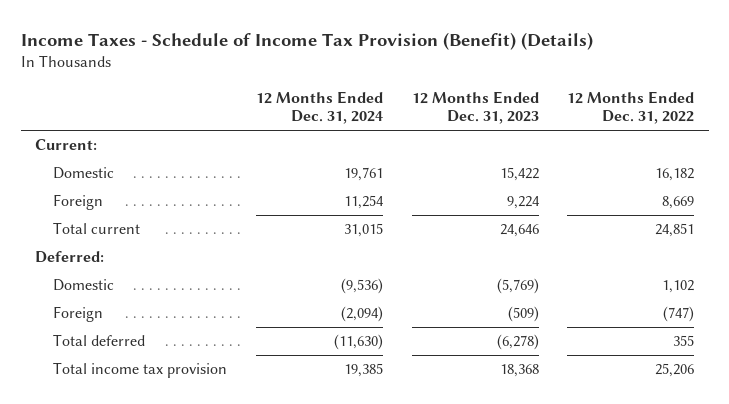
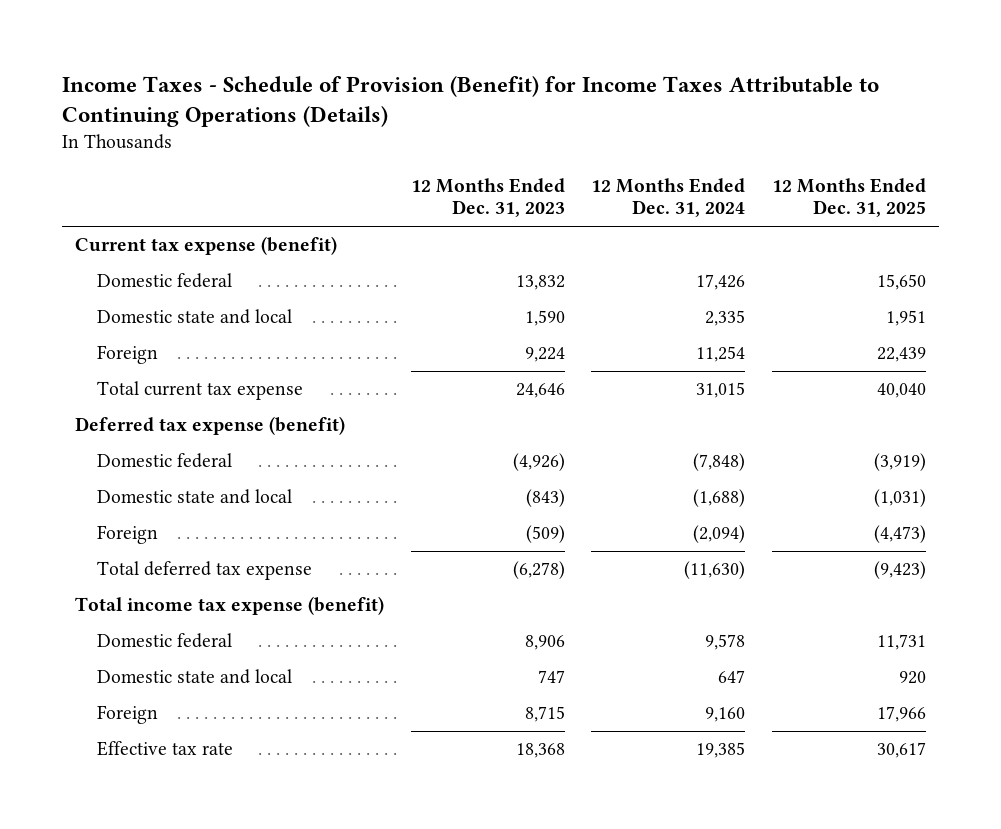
[20,31,593,50] Income Taxes - Schedule of Income Tax Provision (Benefit) (Details) -> [61,75,879,127] Income Taxes - Schedule of Provision (Benefit) for Income Taxes Attributable to Continuing Operations (Details)
[567,90,695,125] 12 Months Ended Dec. 31, 2022 -> none
none -> [771,177,926,218] 12 Months Ended Dec. 31, 2025
[35,139,98,151] Current: -> [74,236,337,256] Current tax expense (benefit)
[52,167,114,180] Domestic -> [97,273,233,289] Domestic federal
[343,167,383,182] 19,761 -> [696,274,746,291] 17,426
[499,167,539,182] 15,422 -> [515,275,565,291] 13,832
none -> [97,309,293,325] Domestic state and local
[52,222,140,235] Total current -> [97,381,304,401] Total current tax expense
[35,251,105,264] Deferred: -> [74,416,345,436] Deferred tax expense (benefit)
[52,279,114,292] Domestic -> [97,453,233,469] Domestic federal
[340,278,383,295] (9,536) -> [693,453,746,472] (7,848)
[496,278,539,295] (5,769) -> [512,453,565,472] (4,926)
none -> [97,489,293,505] Domestic state and local
[52,334,145,347] Total deferred -> [97,561,313,581] Total deferred tax expense
none -> [74,596,384,616] Total income tax expense (benefit)
none -> [97,633,233,649] Domestic federal
none -> [97,669,293,685] Domestic state and local
none -> [97,705,159,725] Foreign
[52,362,227,379] Total income tax provision -> [97,741,234,757] Effective tax rate

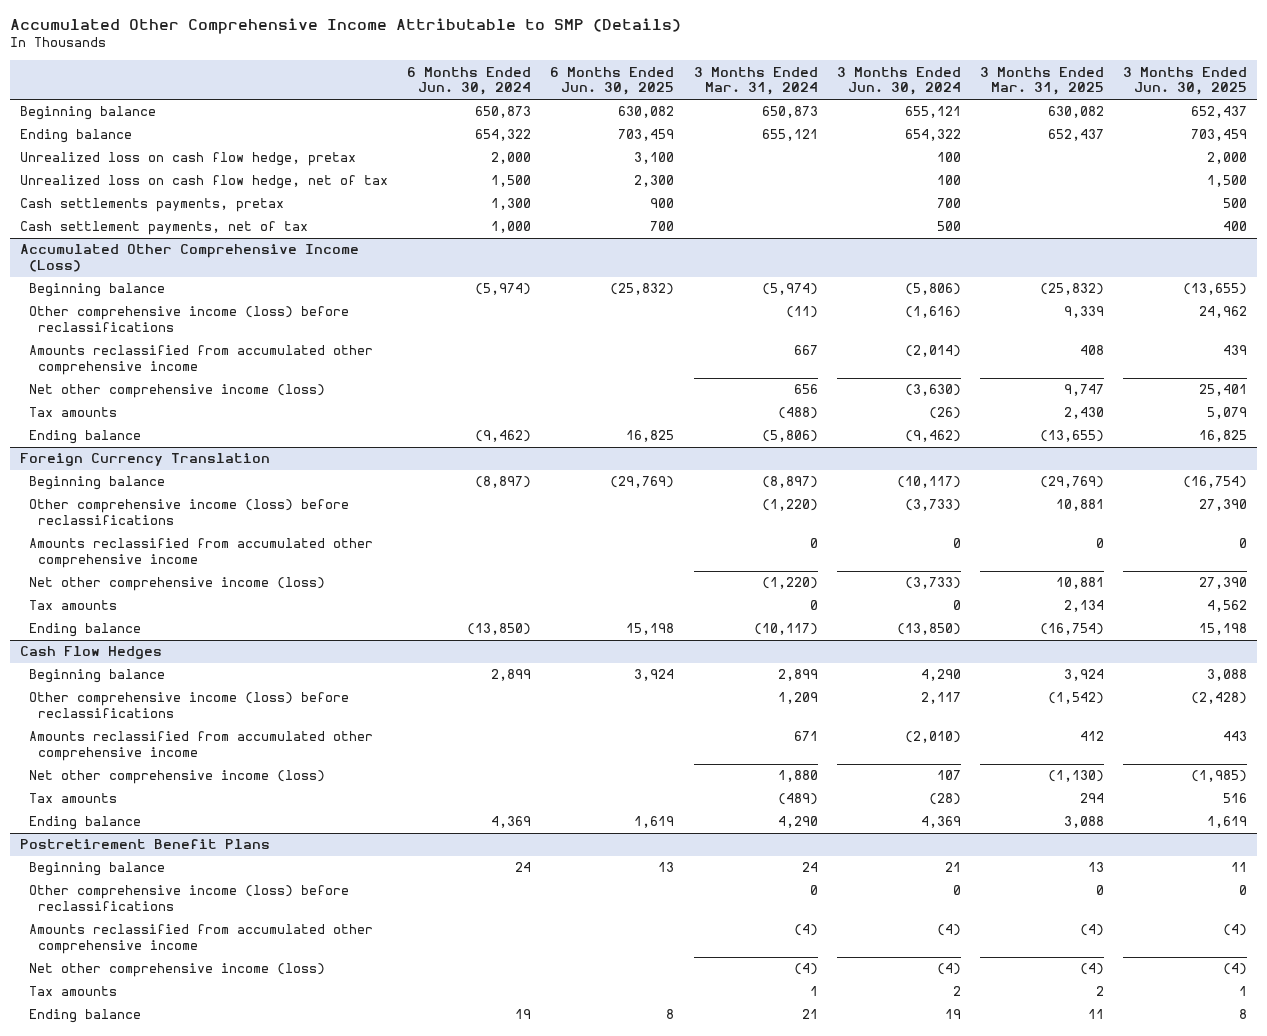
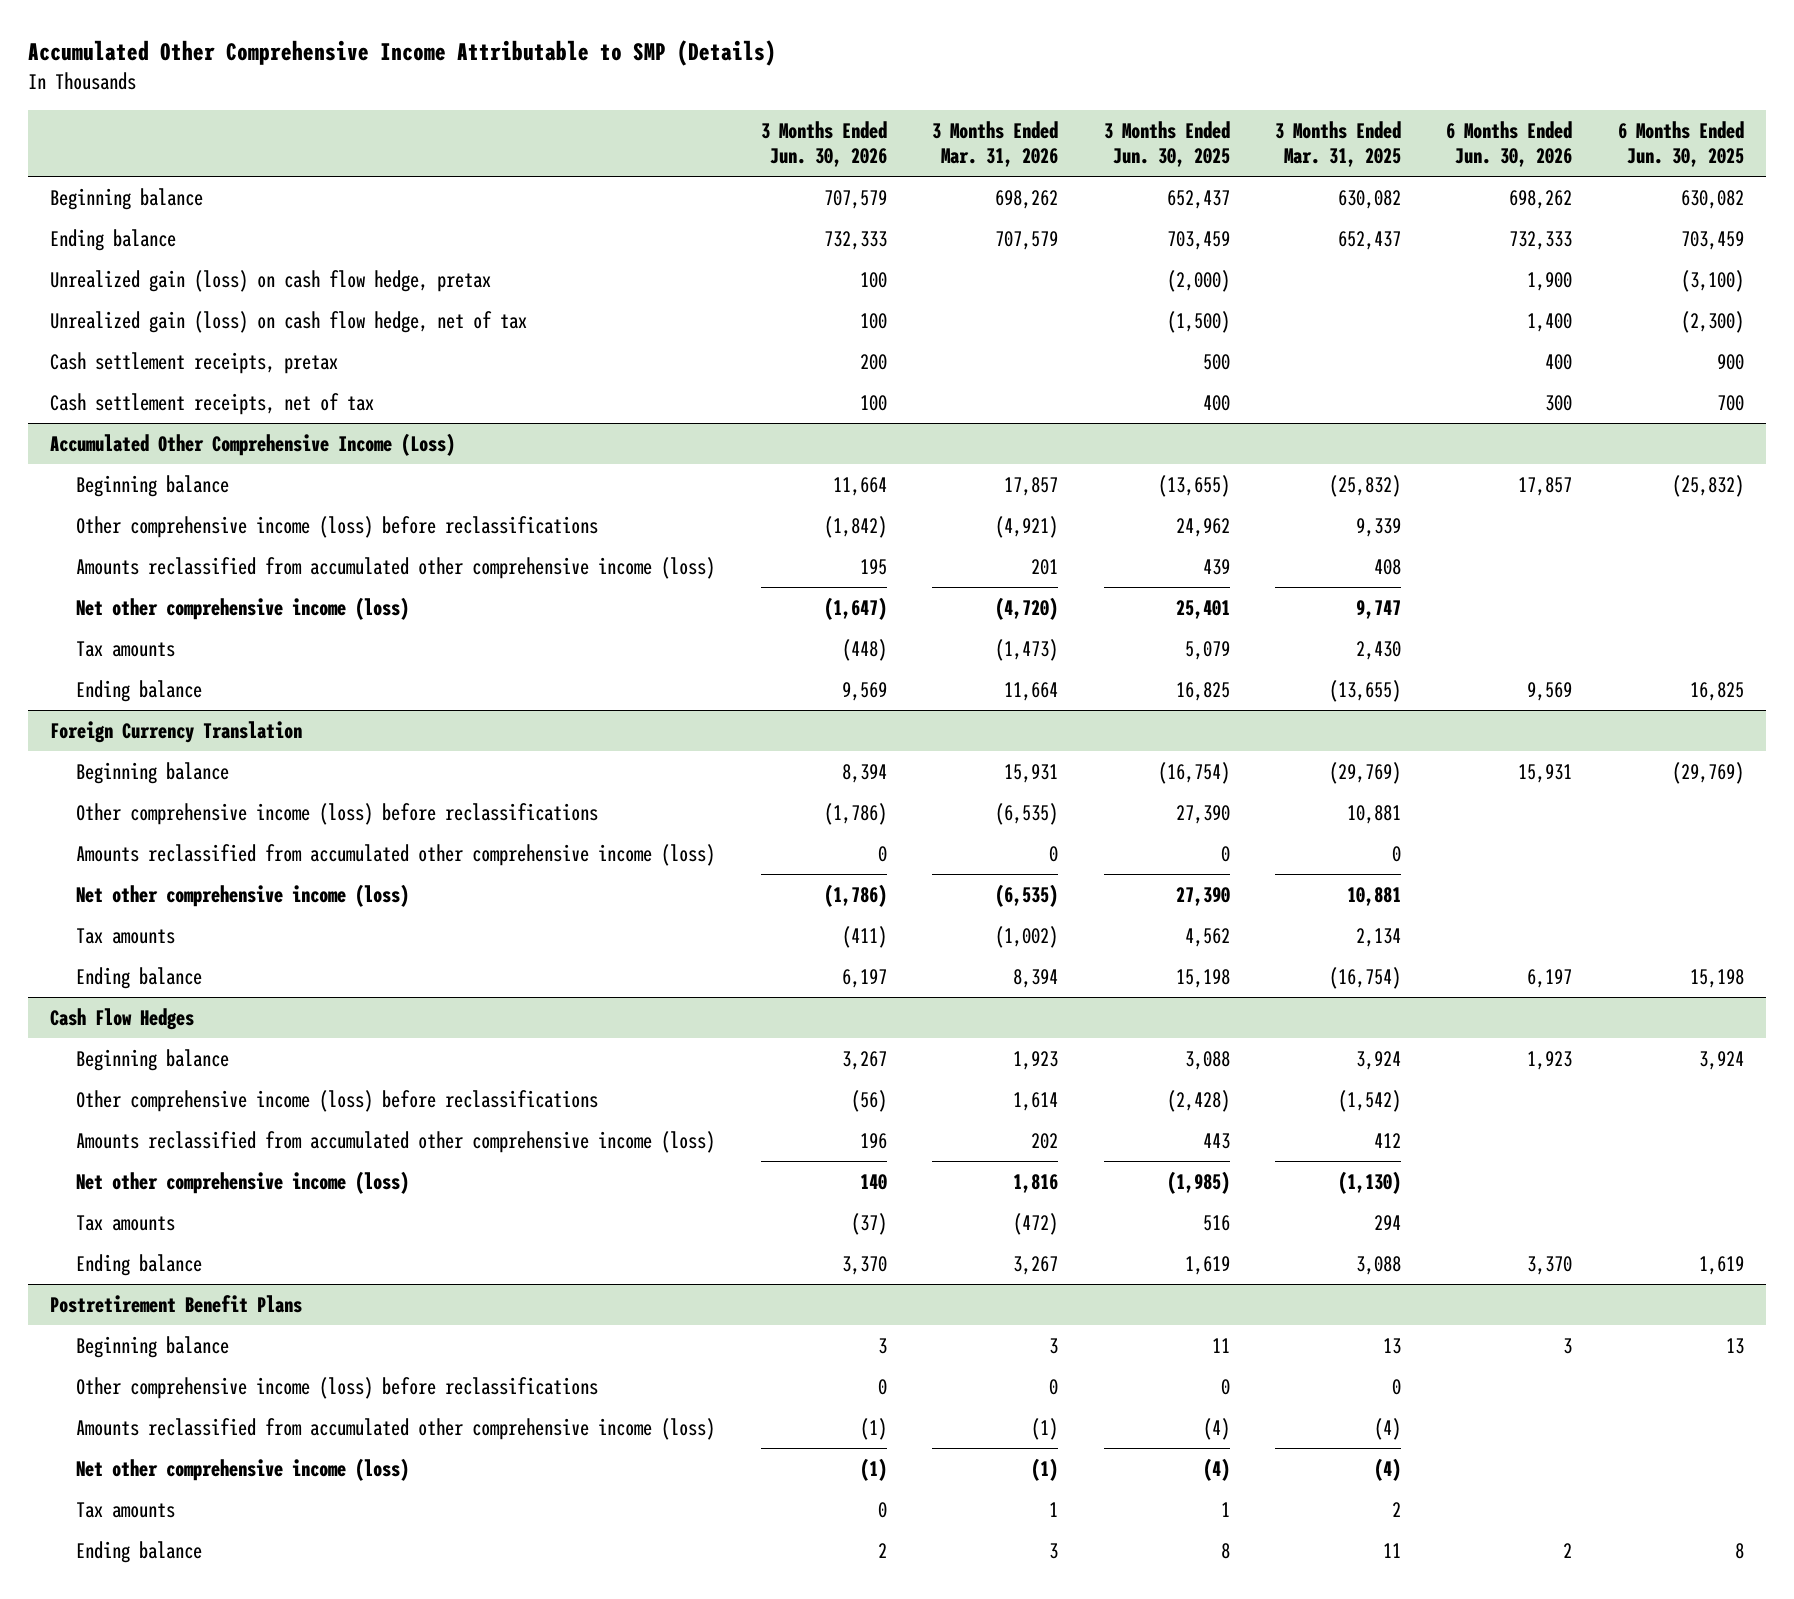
[407,66,532,96] 6 Months Ended Jun. 30, 2024 -> none
[693,66,818,96] 3 Months Ended Mar. 31, 2024 -> none
[836,66,961,96] 3 Months Ended Jun. 30, 2024 -> none
none -> [760,120,887,167] 3 Months Ended Jun. 30, 2026
none -> [932,120,1059,167] 3 Months Ended Mar. 31, 2026
none -> [1446,120,1573,167] 6 Months Ended Jun. 30, 2026
[19,152,356,167] Unrealized loss on cash flow hedge, pretax -> [50,270,492,293] Unrealized gain (loss) on cash flow hedge, pretax
[634,152,675,165] 3,100 -> [1680,270,1744,293] (3,100)
[1207,152,1248,165] 2,000 -> [1166,270,1230,293] (2,000)
[19,175,388,190] Unrealized loss on cash flow hedge, net of tax -> [50,311,528,334] Unrealized gain (loss) on cash flow hedge, net of tax
[634,175,675,188] 2,300 -> [1680,311,1744,334] (2,300)
[1207,175,1248,188] 1,500 -> [1166,311,1230,334] (1,500)
[19,198,284,213] Cash settlements payments, pretax -> [50,352,339,375] Cash settlement receipts, pretax
[19,221,308,236] Cash settlement payments, net of tax -> [50,393,375,416] Cash settlement receipts, net of tax
[29,345,374,376] Amounts reclassified from accumulated other comprehensive income -> [76,557,716,580] Amounts reclassified from accumulated other comprehensive income (loss)
[29,538,374,569] Amounts reclassified from accumulated other comprehensive income -> [76,844,716,867] Amounts reclassified from accumulated other comprehensive income (loss)
[29,731,374,762] Amounts reclassified from accumulated other comprehensive income -> [76,1131,716,1154] Amounts reclassified from accumulated other comprehensive income (loss)
[29,924,374,955] Amounts reclassified from accumulated other comprehensive income -> [76,1418,716,1441] Amounts reclassified from accumulated other comprehensive income (loss)

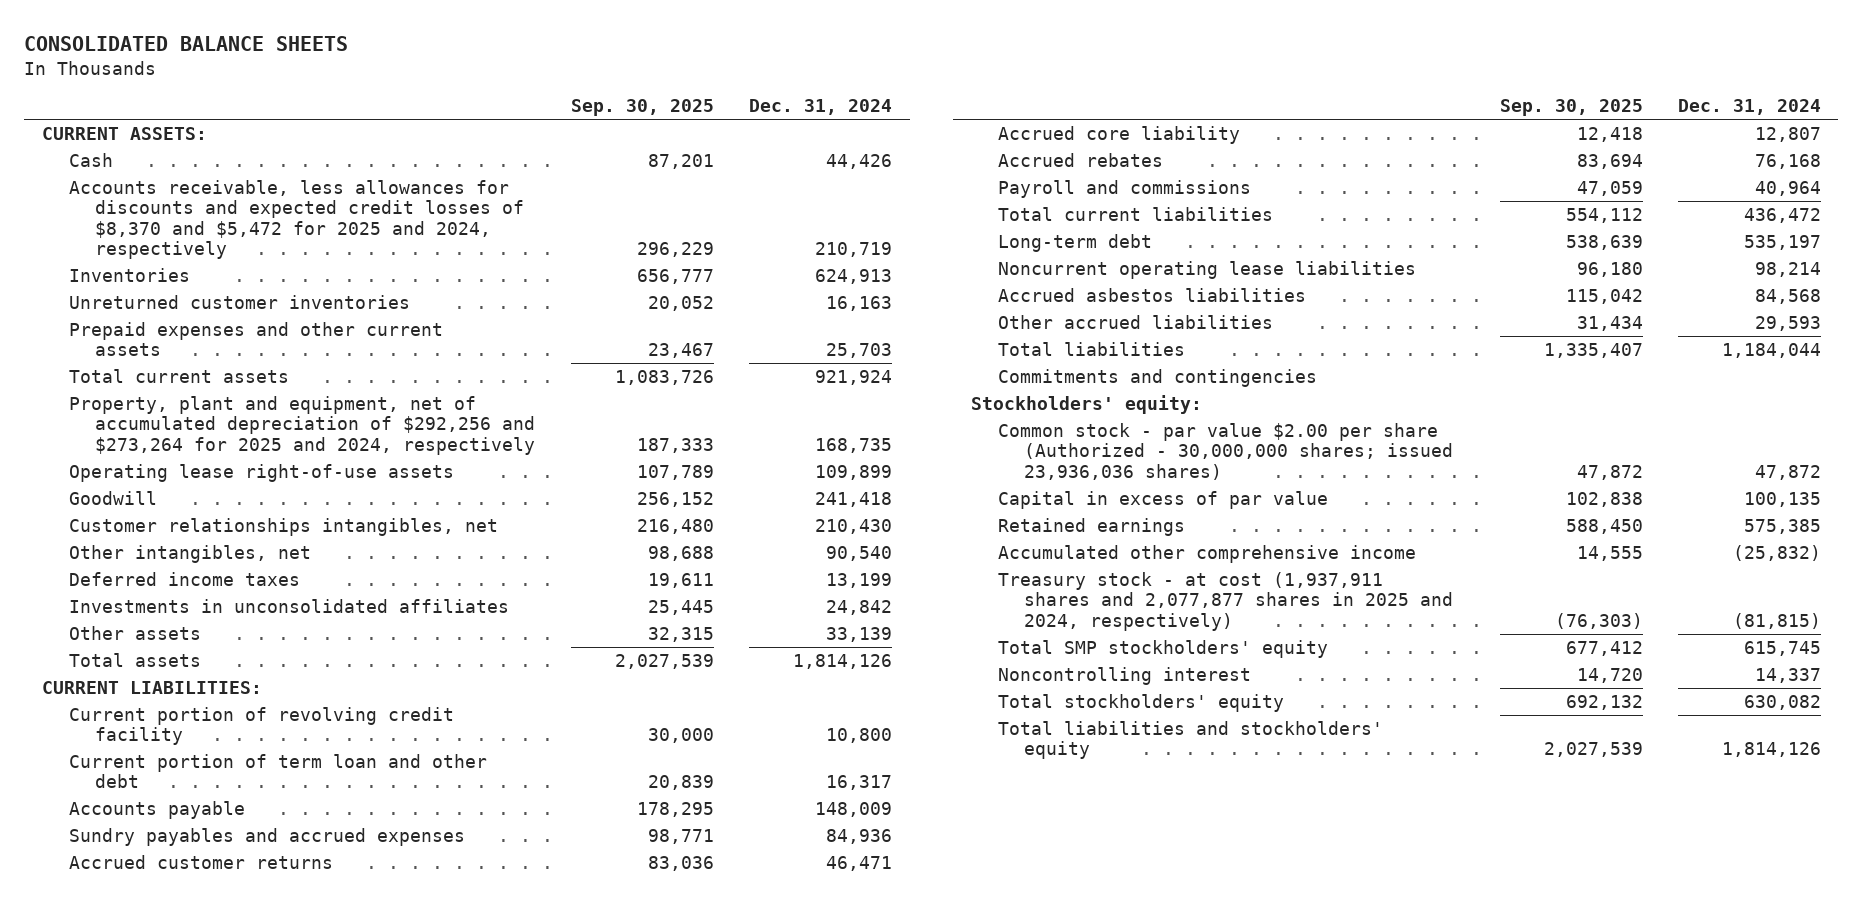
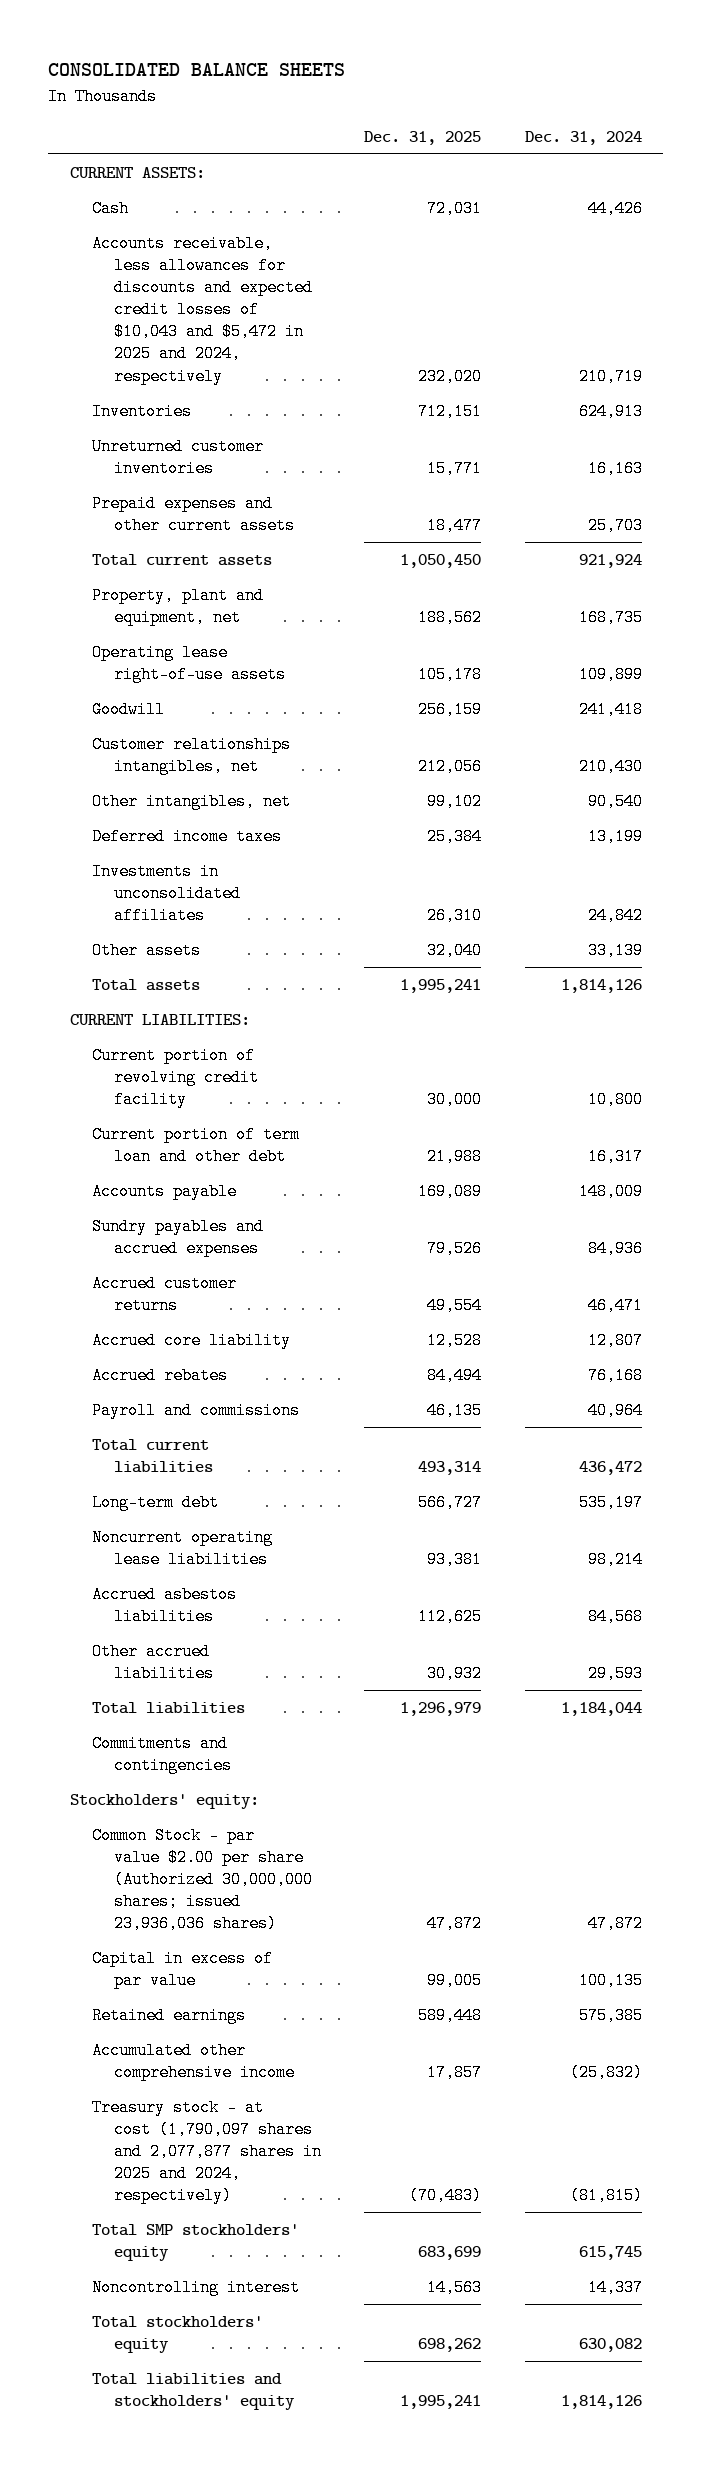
[570,99,714,117] Sep. 30, 2025 -> none
none -> [364,130,482,145] Dec. 31, 2025
[68,179,525,260] Accounts receivable, less allowances for discounts and expected credit losses of $8,370 and $5,472 for 2025 and 2024, respectively -> [92,234,313,385] Accounts receivable, less allowances for discounts and expected credit losses of $10,043 and $5,472 in 2025 and 2024, respectively
[68,395,536,455] Property, plant and equipment, net of accumulated depreciation of $292,256 and $273,264 for 2025 and 2024, respectively -> [92,586,265,627] Property, plant and equipment, net
[997,422,1454,480] Common stock - par value $2.00 per share (Authorized - 30,000,000 shares; issued 23,936,036 shares) -> [92,1826,313,1933] Common Stock - par value $2.00 per share (Authorized 30,000,000 shares; issued 23,936,036 shares)
[997,571,1454,631] Treasury stock - at cost (1,937,911 shares and 2,077,877 shares in 2025 and 2024, respectively) -> [92,2098,322,2205] Treasury stock - at cost (1,790,097 shares and 2,077,877 shares in 2025 and 2024, respectively)

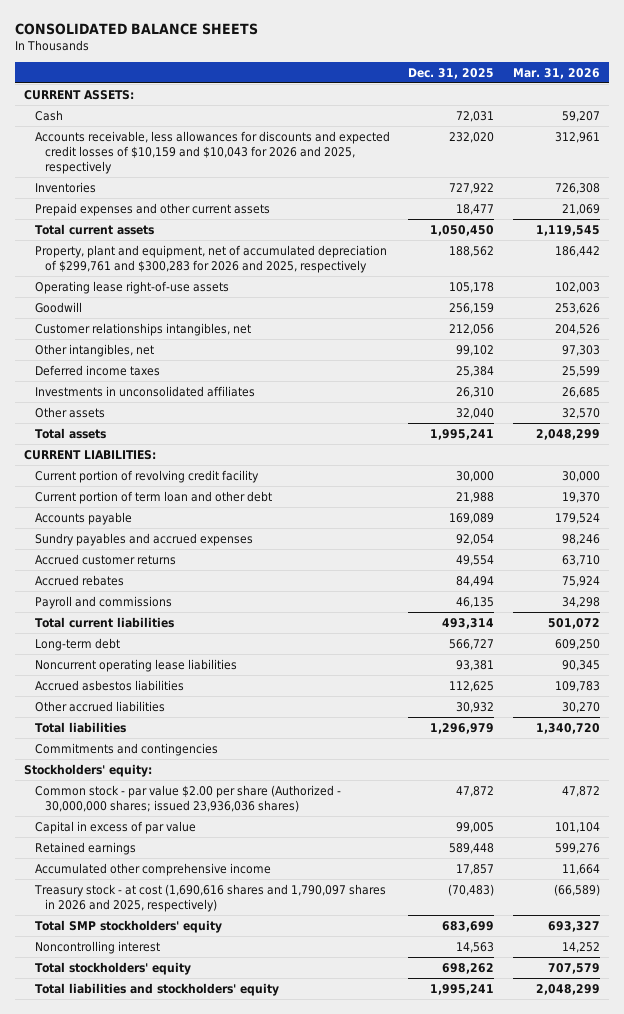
[524,130,642,145] Dec. 31, 2024 -> none
none -> [512,67,600,79] Mar. 31, 2026
[92,437,265,478] Unreturned customer inventories -> none
[92,234,313,385] Accounts receivable, less allowances for discounts and expected credit losses of $10,043 and $5,472 in 2025 and 2024, respectively -> [34,130,390,174] Accounts receivable, less allowances for discounts and expected credit losses of $10,159 and $10,043 for 2026 and 2025, respectively
[418,402,483,420] 712,151 -> [449,182,495,194] 727,922
[92,586,265,627] Property, plant and equipment, net -> [34,244,387,273] Property, plant and equipment, net of accumulated depreciation of $299,761 and $300,283 for 2026 and 2025, respectively
[427,1240,483,1258] 79,526 -> [456,533,495,545] 92,054
[92,1331,292,1349] Accrued core liability -> none
[92,1826,313,1933] Common Stock - par value $2.00 per share (Authorized 30,000,000 shares; issued 23,936,036 shares) -> [34,784,341,812] Common stock - par value $2.00 per share (Authorized - 30,000,000 shares; issued 23,936,036 shares)
[92,2098,322,2205] Treasury stock - at cost (1,790,097 shares and 2,077,877 shares in 2025 and 2024, respectively) -> [33,883,386,912] Treasury stock - at cost (1,690,616 shares and 1,790,097 shares in 2026 and 2025, respectively)

